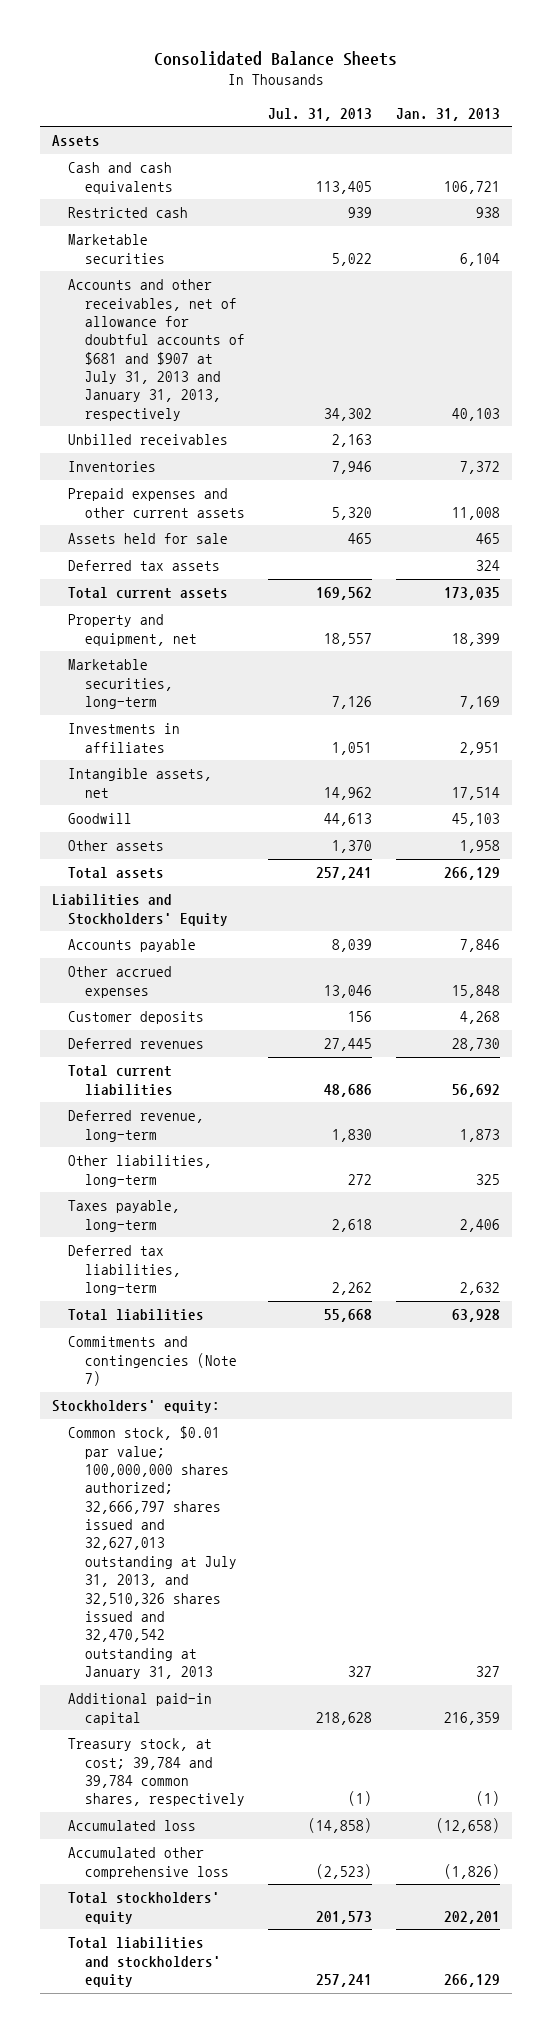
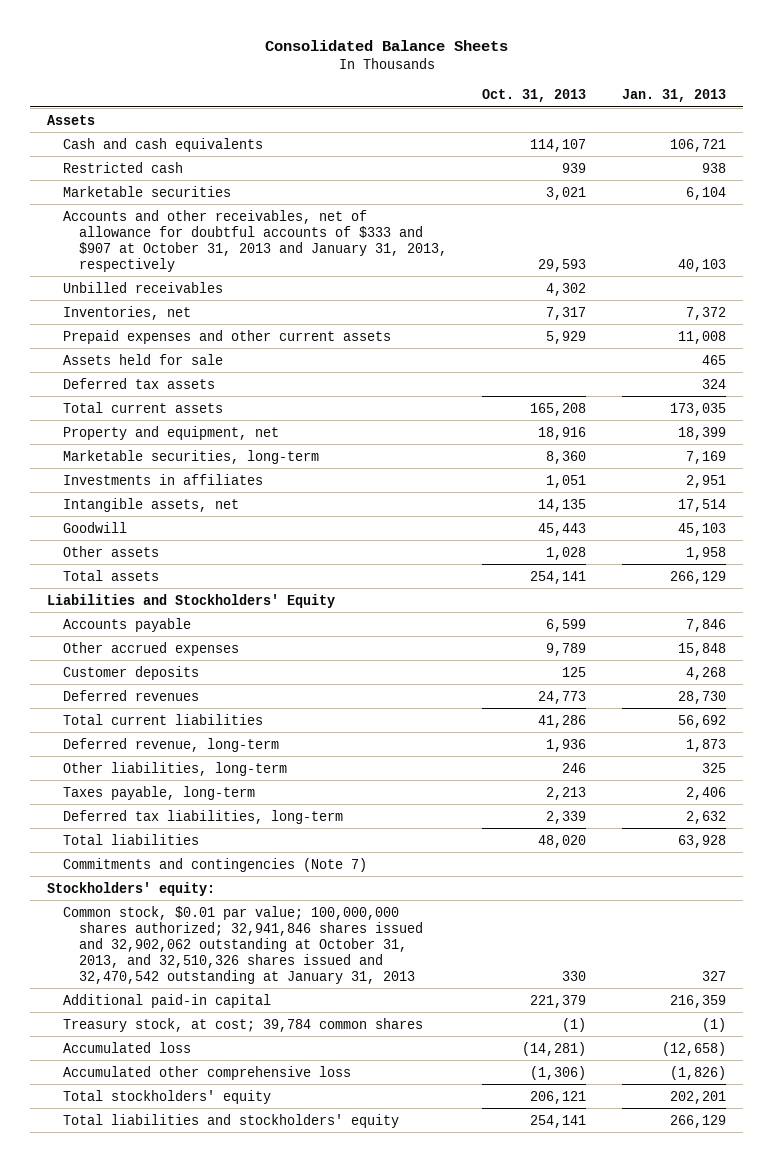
[268,107,373,121] Jul. 31, 2013 -> none
none -> [482,89,587,103] Oct. 31, 2013
[68,279,245,421] Accounts and other receivables, net of allowance for doubtful accounts of $681 and $907 at July 31, 2013 and January 31, 2013, respectively -> [63,209,447,272] Accounts and other receivables, net of allowance for doubtful accounts of $333 and $907 at October 31, 2013 and January 31, 2013, respectively
[68,461,157,473] Inventories -> [63,305,192,320] Inventories, net
[68,1426,237,1679] Common stock, $0.01 par value; 100,000,000 shares authorized; 32,666,797 shares issued and 32,627,013 outstanding at July 31, 2013, and 32,510,326 shares issued and 32,470,542 outstanding at January 31, 2013 -> [63,905,423,984] Common stock, $0.01 par value; 100,000,000 shares authorized; 32,941,846 shares issued and 32,902,062 outstanding at October 31, 2013, and 32,510,326 shares issued and 32,470,542 outstanding at January 31, 2013
[68,1738,245,1807] Treasury stock, at cost; 39,784 and 39,784 common shares, respectively -> [63,1017,424,1032] Treasury stock, at cost; 39,784 common shares

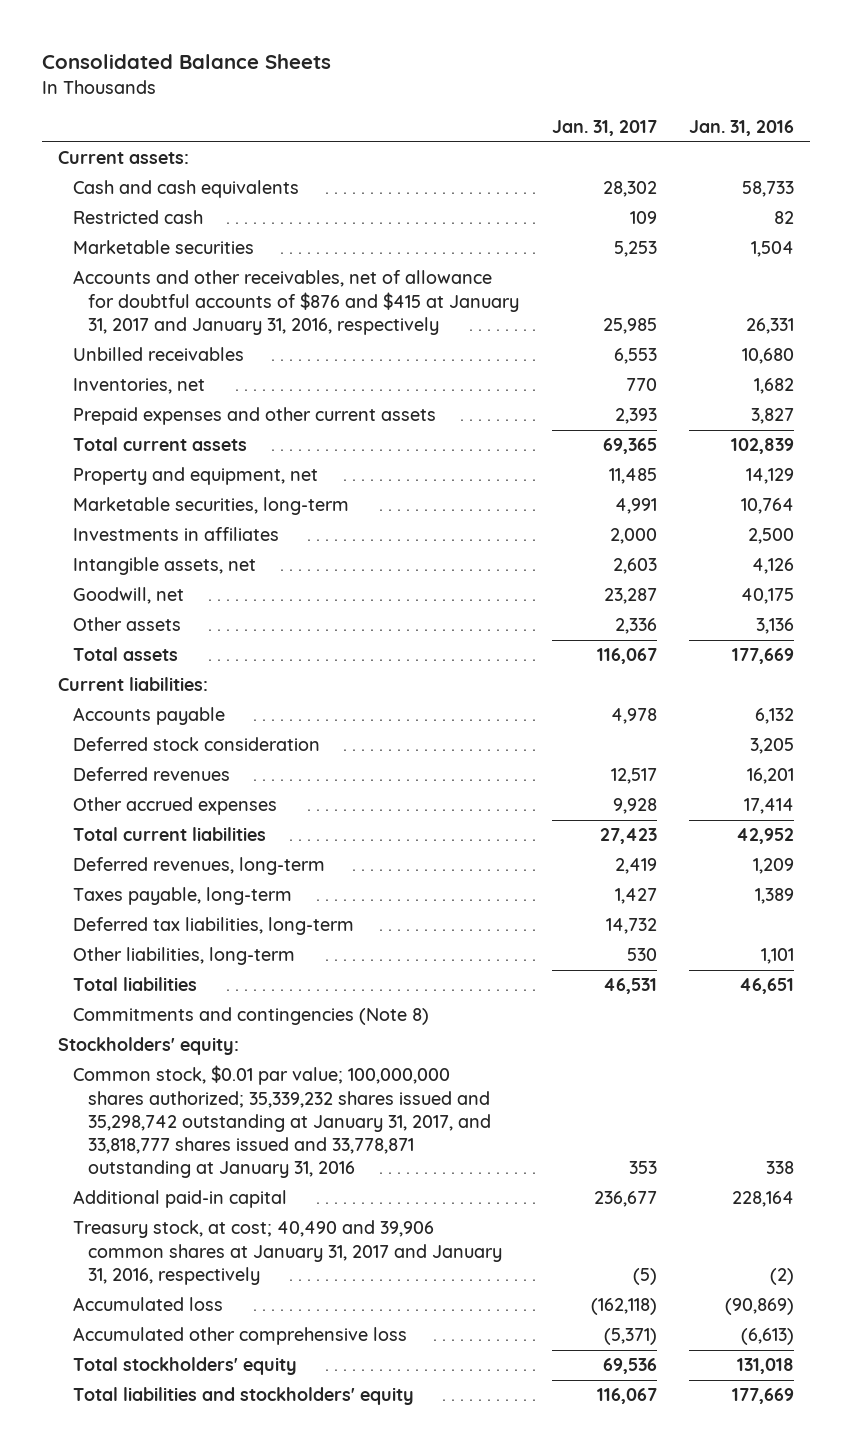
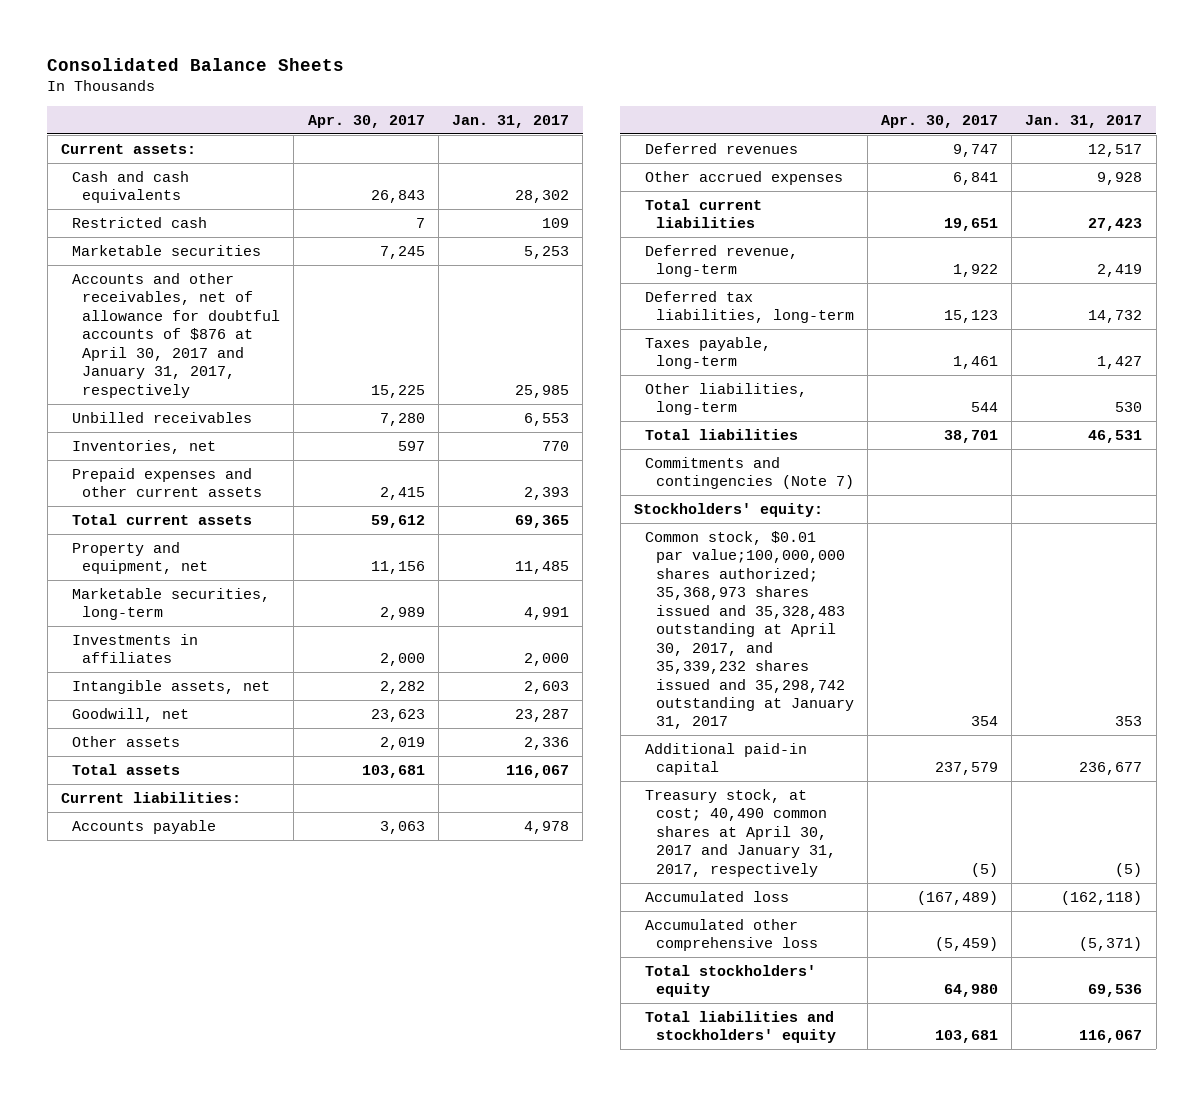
[688,120,794,137] Jan. 31, 2016 -> none
none -> [307,115,425,129] Apr. 30, 2017
[73,270,520,335] Accounts and other receivables, net of allowance for doubtful accounts of $876 and $415 at January 31, 2017 and January 31, 2016, respectively -> [71,272,281,398] Accounts and other receivables, net of allowance for doubtful accounts of $876 at April 30, 2017 and January 31, 2017, respectively
[73,737,321,752] Deferred stock consideration -> none
[73,857,326,876] Deferred revenues, long-term -> [644,244,798,278] Deferred revenue, long-term
[73,887,293,906] Taxes payable, long-term -> [644,336,771,370] Taxes payable, long-term
[73,1007,430,1026] Commitments and contingencies (Note 8) -> [644,456,854,490] Commitments and contingencies (Note 7)
[73,1065,492,1179] Common stock, $0.01 par value; 100,000,000 shares authorized; 35,339,232 shares issued and 35,298,742 outstanding at January 31, 2017, and 33,818,777 shares issued and 33,778,871 outstanding at January 31, 2016 -> [644,530,854,730] Common stock, $0.01 par value;100,000,000 shares authorized; 35,368,973 shares issued and 35,328,483 outstanding at April 30, 2017, and 35,339,232 shares issued and 35,298,742 outstanding at January 31, 2017
[73,1220,503,1285] Treasury stock, at cost; 40,490 and 39,906 common shares at January 31, 2017 and January 31, 2016, respectively -> [644,788,836,877] Treasury stock, at cost; 40,490 common shares at April 30, 2017 and January 31, 2017, respectively

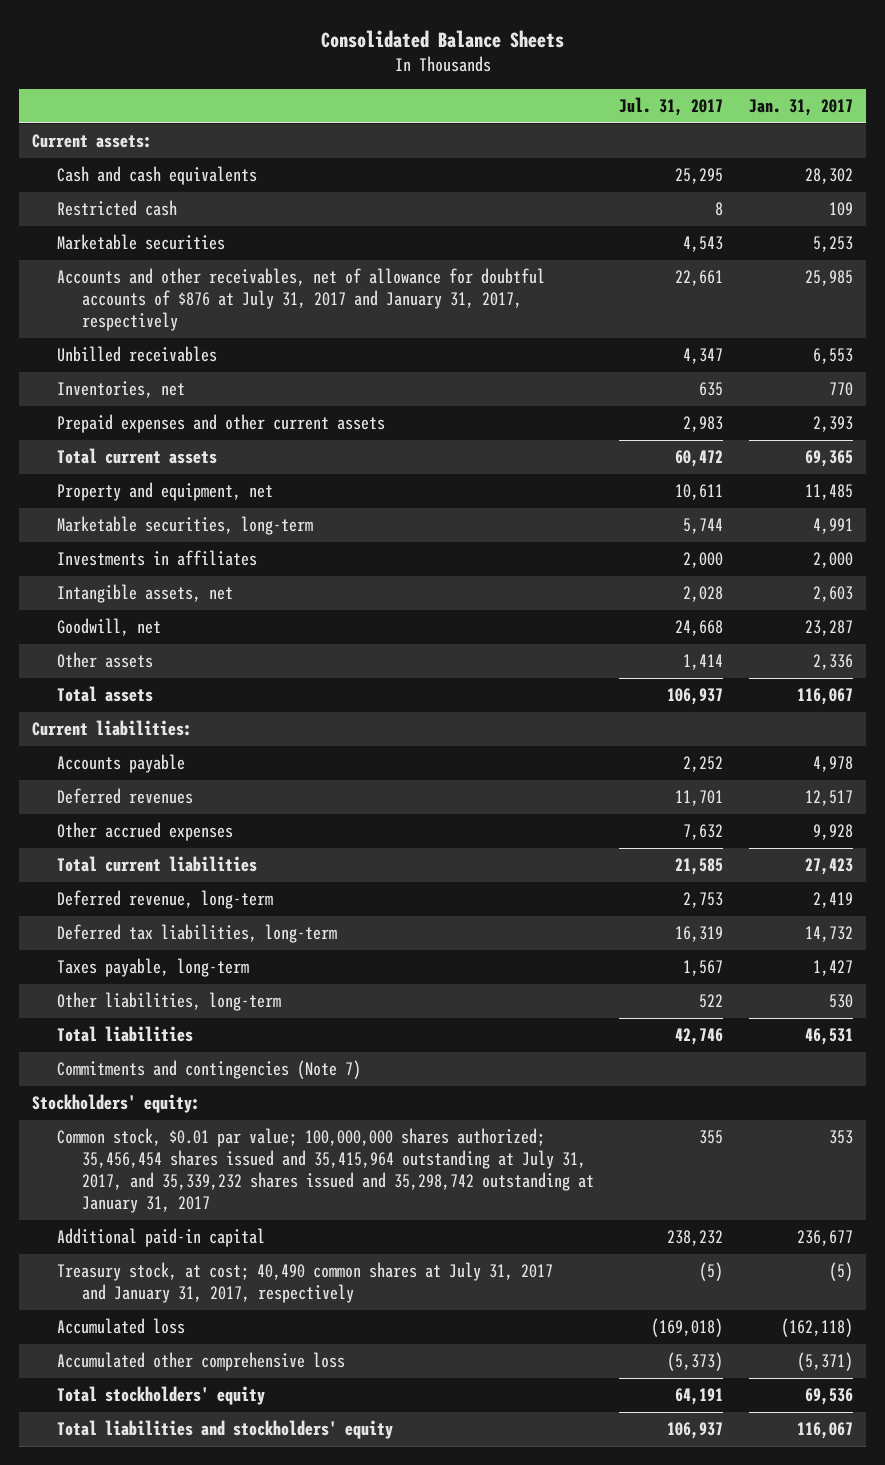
[307,115,425,129] Apr. 30, 2017 -> none
none -> [619,97,724,117] Jul. 31, 2017
[71,272,281,398] Accounts and other receivables, net of allowance for doubtful accounts of $876 at April 30, 2017 and January 31, 2017, respectively -> [56,268,545,332] Accounts and other receivables, net of allowance for doubtful accounts of $876 at July 31, 2017 and January 31, 2017, respectively
[644,530,854,730] Common stock, $0.01 par value;100,000,000 shares authorized; 35,368,973 shares issued and 35,328,483 outstanding at April 30, 2017, and 35,339,232 shares issued and 35,298,742 outstanding at January 31, 2017 -> [56,1128,594,1214] Common stock, $0.01 par value; 100,000,000 shares authorized; 35,456,454 shares issued and 35,415,964 outstanding at July 31, 2017, and 35,339,232 shares issued and 35,298,742 outstanding at January 31, 2017
[644,788,836,877] Treasury stock, at cost; 40,490 common shares at April 30, 2017 and January 31, 2017, respectively -> [56,1262,553,1304] Treasury stock, at cost; 40,490 common shares at July 31, 2017 and January 31, 2017, respectively

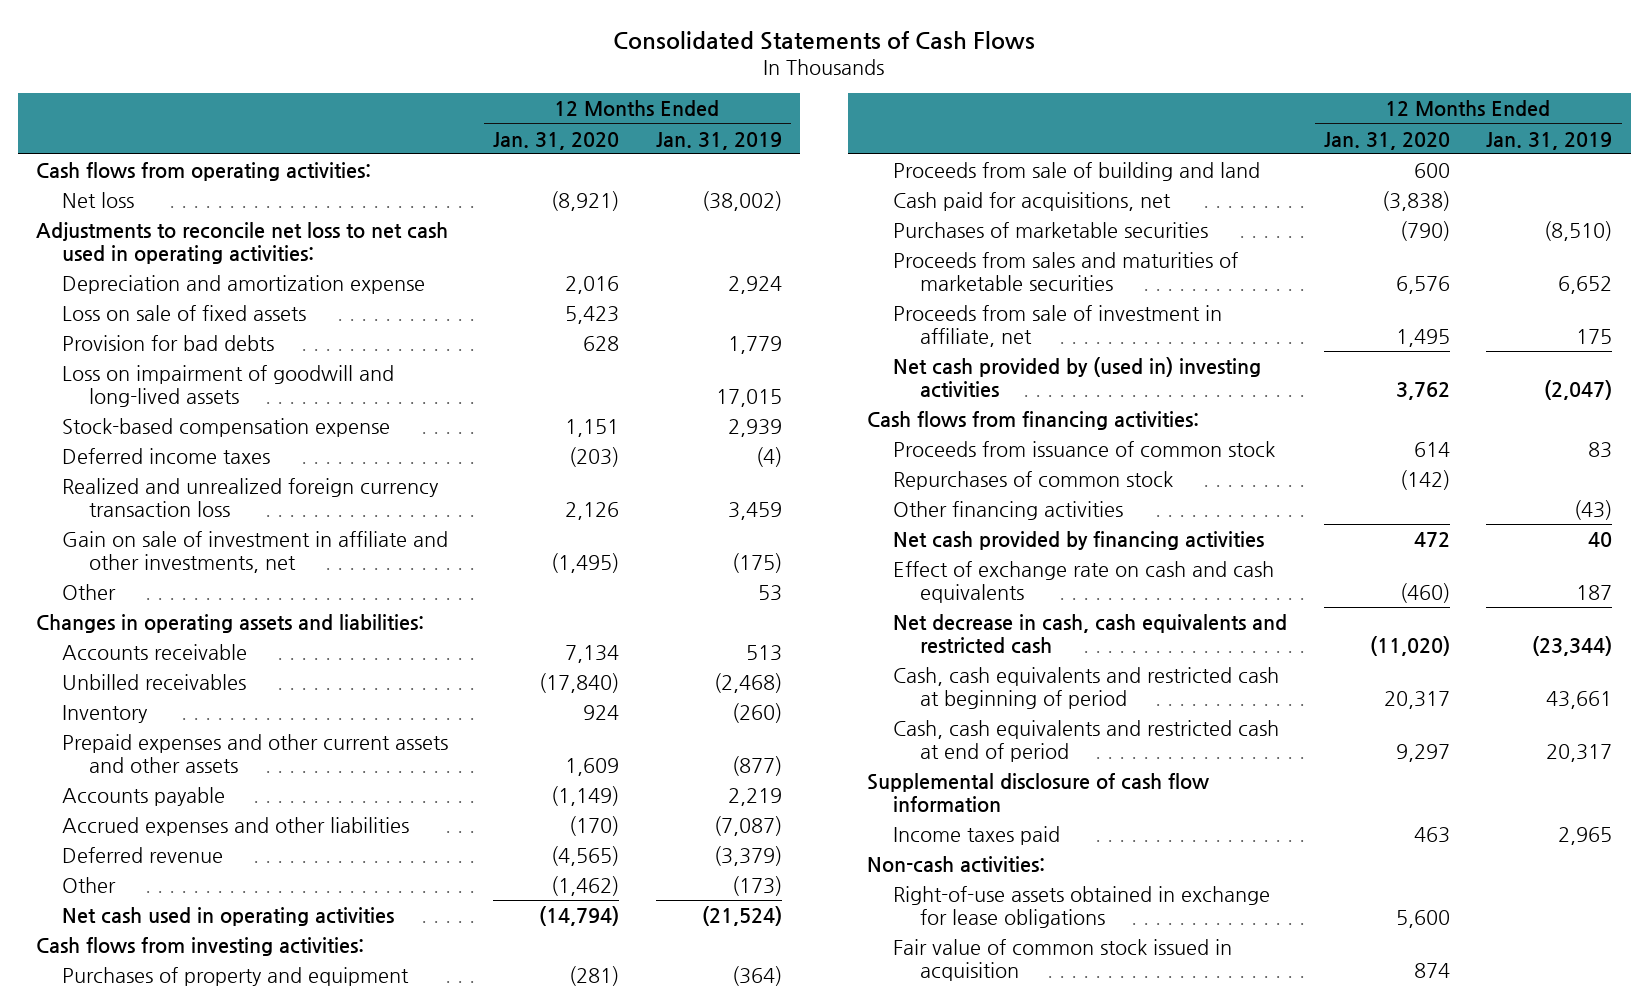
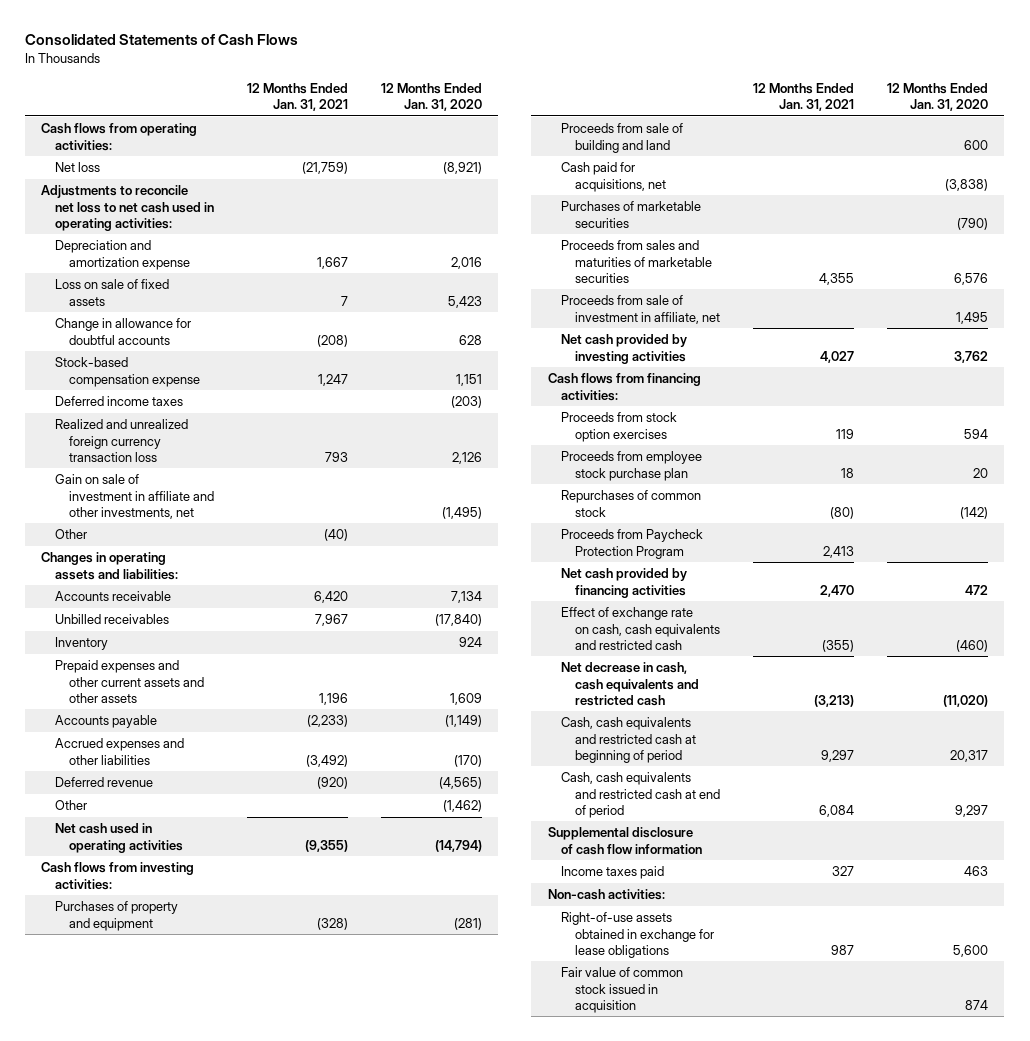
[655,131,782,150] Jan. 31, 2019 -> none
none -> [247,82,349,111] 12 Months Ended Jan. 31, 2021
[62,364,395,407] Loss on impairment of goodwill and long-lived assets -> none
[62,334,275,351] Provision for bad debts -> [55,318,192,345] Change in allowance for doubtful accounts
[893,356,1262,398] Net cash provided by (used in) investing activities -> [561,334,688,364] Net cash provided by investing activities
[893,440,1276,457] Proceeds from issuance of common stock -> none
none -> [561,412,678,442] Proceeds from stock option exercises
none -> [561,451,703,481] Proceeds from employee stock purchase plan
[893,500,1124,520] Other financing activities -> none
none -> [561,529,704,559] Proceeds from Paycheck Protection Program
[893,560,1275,603] Effect of exchange rate on cash and cash equivalents -> [561,607,720,650] Effect of exchange rate on cash, cash equivalents and restricted cash

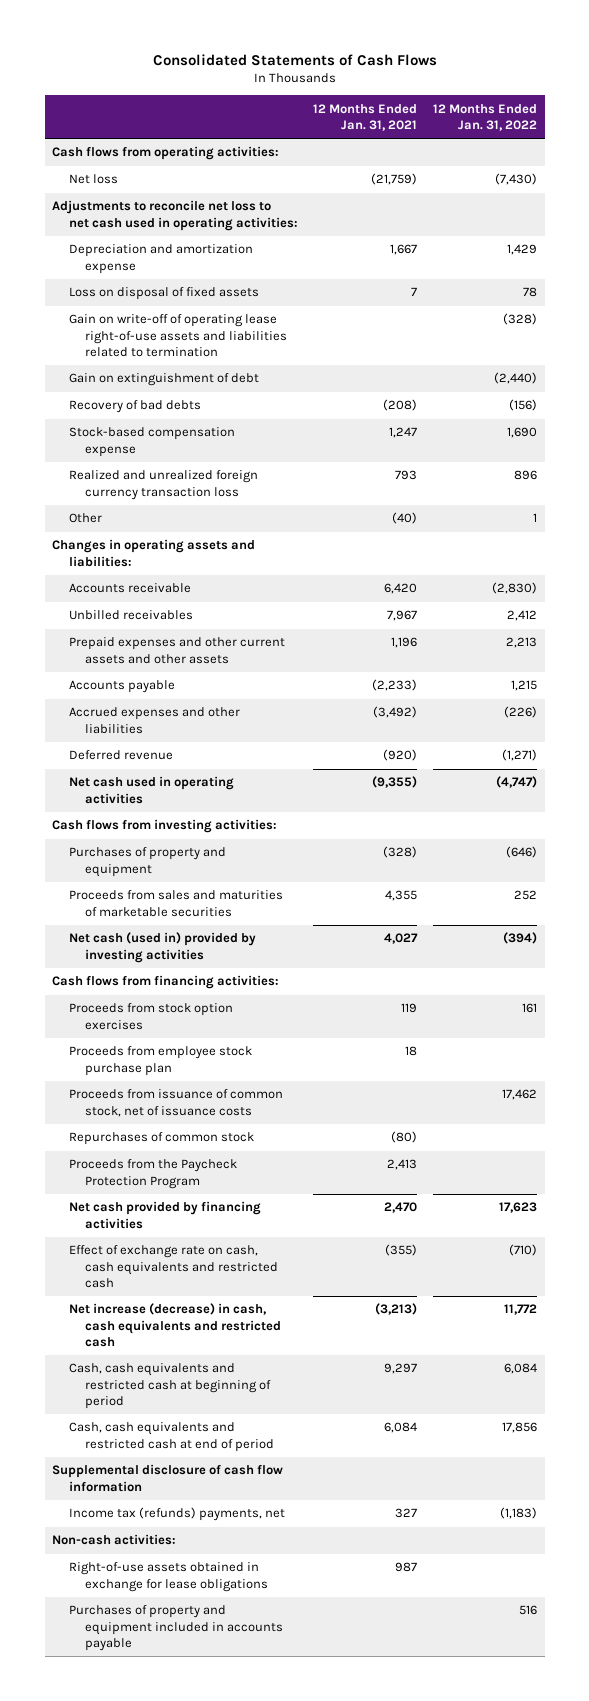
[380,82,482,111] 12 Months Ended Jan. 31, 2020 -> none
none -> [432,103,537,131] 12 Months Ended Jan. 31, 2022
[55,279,170,306] Loss on sale of fixed assets -> [68,287,259,301] Loss on disposal of fixed assets
none -> [68,314,288,358] Gain on write-off of operating lease right-of-use assets and liabilities related to termination
none -> [68,373,259,387] Gain on extinguishment of debt
[55,318,192,345] Change in allowance for doubtful accounts -> [68,400,201,414] Recovery of bad debts
[55,396,184,407] Deferred income taxes -> none
[55,474,214,519] Gain on sale of investment in affiliate and other investments, net -> none
[55,637,109,651] Inventory -> none
[55,800,88,811] Other -> none
[561,123,684,153] Proceeds from sale of building and land -> none
[561,162,666,192] Cash paid for acquisitions, net -> none
[561,201,702,228] Purchases of marketable securities -> none
[561,295,720,324] Proceeds from sale of investment in affiliate, net -> none
[561,334,688,364] Net cash provided by investing activities -> [68,932,256,963] Net cash (used in) provided by investing activities
none -> [68,1089,283,1117] Proceeds from issuance of common stock, net of issuance costs
[561,529,704,559] Proceeds from Paycheck Protection Program -> [68,1159,237,1189] Proceeds from the Paycheck Protection Program
[561,662,699,706] Net decrease in cash, cash equivalents and restricted cash -> [68,1303,282,1348] Net increase (decrease) in cash, cash equivalents and restricted cash
[561,866,665,880] Income taxes paid -> [68,1507,285,1522] Income tax (refunds) payments, net
[561,967,684,1013] Fair value of common stock issued in acquisition -> none
none -> [68,1605,284,1652] Purchases of property and equipment included in accounts payable

